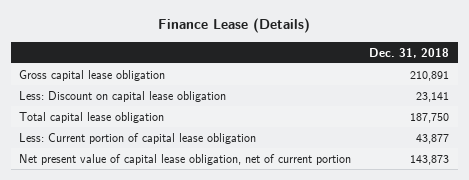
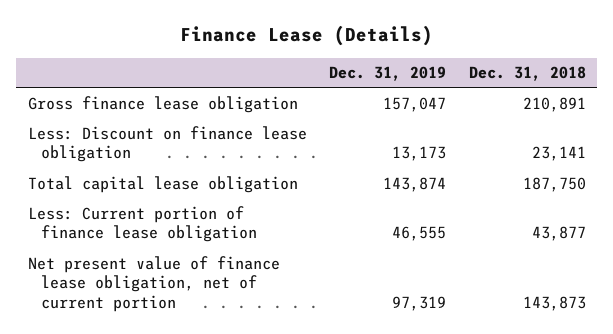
none -> [329,66,447,82] Dec. 31, 2019
[19,69,166,81] Gross capital lease obligation -> [27,95,298,113] Gross finance lease obligation
[19,90,227,102] Less: Discount on capital lease obligation -> [27,125,307,163] Less: Discount on finance lease obligation
[19,132,257,144] Less: Current portion of capital lease obligation -> [27,205,257,243] Less: Current portion of finance lease obligation
[19,153,352,165] Net present value of capital lease obligation, net of current portion -> [27,255,280,313] Net present value of finance lease obligation, net of current portion

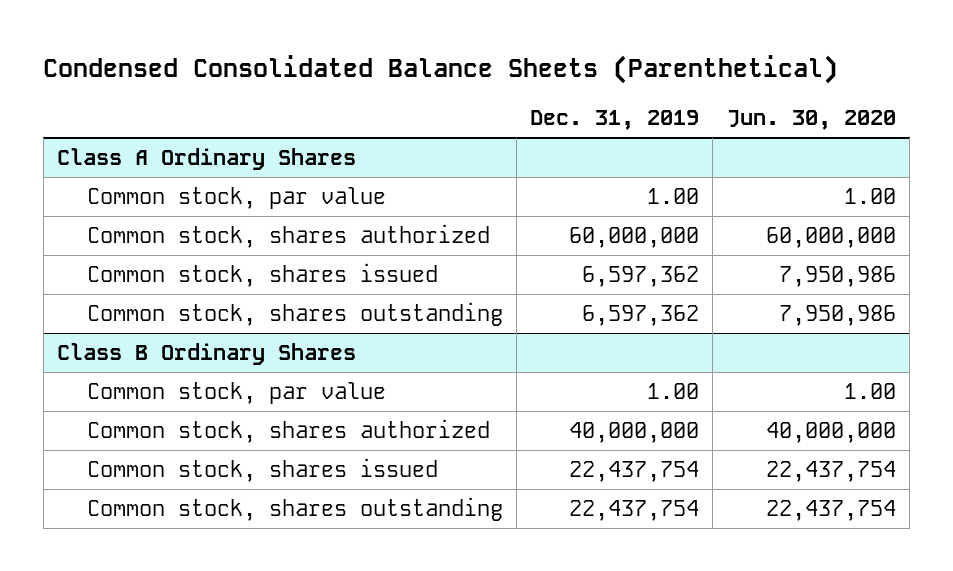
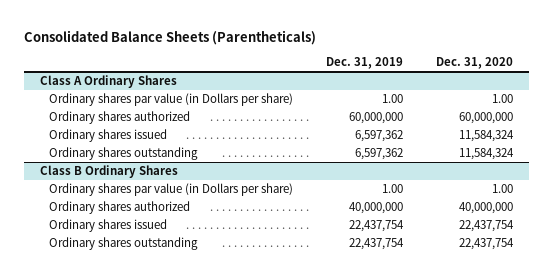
[43,54,839,84] Condensed Consolidated Balance Sheets (Parenthetical) -> [23,29,316,45] Consolidated Balance Sheets (Parentheticals)
[726,109,896,130] Jun. 30, 2020 -> none
none -> [435,57,513,70] Dec. 31, 2020
[86,187,386,210] Common stock, par value -> [48,93,293,107] Ordinary shares par value (in Dollars per share)
[86,224,490,249] Common stock, shares authorized -> [48,111,190,125] Ordinary shares authorized
[86,263,438,288] Common stock, shares issued -> [48,129,167,143] Ordinary shares issued
[86,302,503,327] Common stock, shares outstanding -> [48,147,198,161] Ordinary shares outstanding
[86,382,386,405] Common stock, par value -> [48,183,293,197] Ordinary shares par value (in Dollars per share)
[86,419,490,444] Common stock, shares authorized -> [48,201,190,215] Ordinary shares authorized
[86,458,438,483] Common stock, shares issued -> [48,219,167,233] Ordinary shares issued
[86,497,503,522] Common stock, shares outstanding -> [48,237,198,251] Ordinary shares outstanding

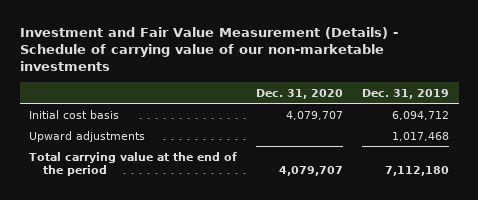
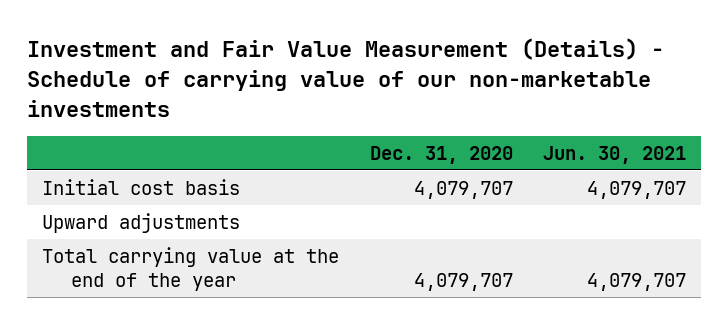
[362,88,450,99] Dec. 31, 2019 -> none
none -> [542,145,686,164] Jun. 30, 2021
[29,151,238,176] Total carrying value at the end of the period -> [42,246,340,291] Total carrying value at the end of the year

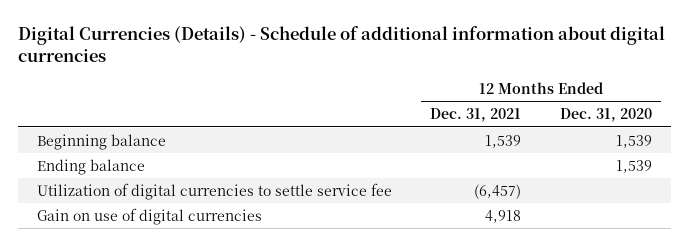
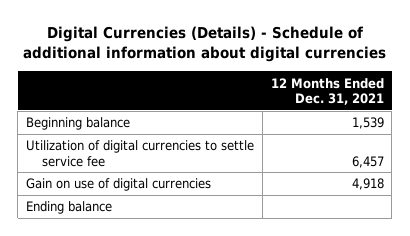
[559,108,652,123] Dec. 31, 2020 -> none
[474,183,522,199] (6,457) -> [351,155,384,168] 6,457
[36,158,145,175] Ending balance -> [26,201,113,215] Ending balance

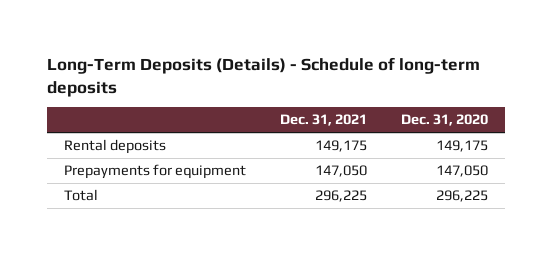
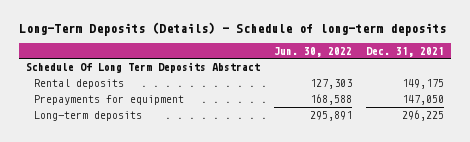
[401,114,489,127] Dec. 31, 2020 -> none
none -> [273,46,352,57] Jun. 30, 2022
none -> [25,62,260,74] Schedule Of Long Term Deposits Abstract
[64,189,99,202] Total -> [34,111,143,122] Long-term deposits

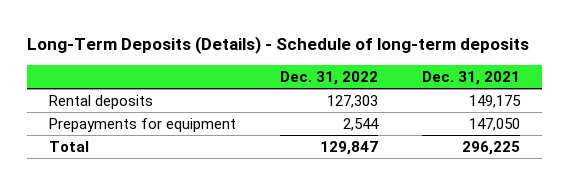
[273,46,352,57] Jun. 30, 2022 -> none
none -> [279,70,378,85] Dec. 31, 2022
[25,62,260,74] Schedule Of Long Term Deposits Abstract -> none
[34,111,143,122] Long-term deposits -> [48,140,89,152] Total

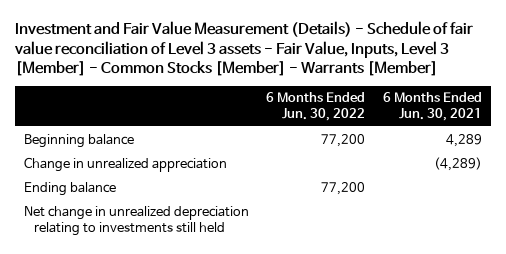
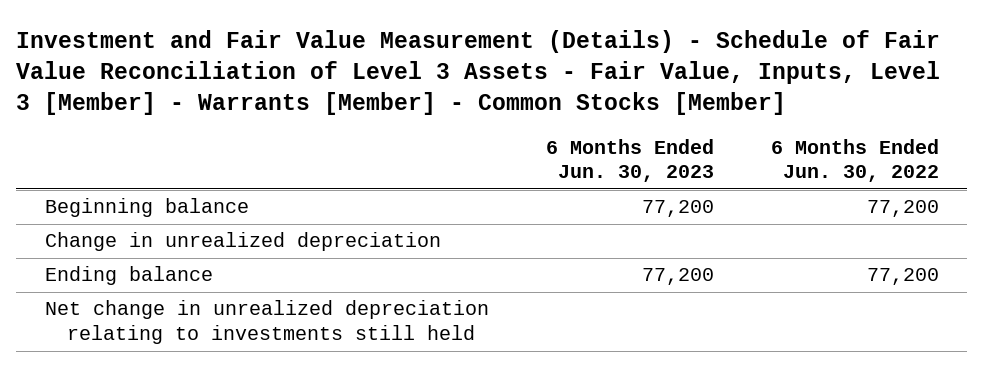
[14,21,474,77] Investment and Fair Value Measurement (Details) - Schedule of fair value reconciliation of Level 3 assets - Fair Value, Inputs, Level 3 [Member] - Common Stocks [Member] - Warrants [Member] -> [16,29,941,116] Investment and Fair Value Measurement (Details) - Schedule of Fair Value Reconciliation of Level 3 Assets - Fair Value, Inputs, Level 3 [Member] - Warrants [Member] - Common Stocks [Member]
[383,92,483,122] 6 Months Ended Jun. 30, 2021 -> none
none -> [545,138,714,183] 6 Months Ended Jun. 30, 2023
[23,156,227,172] Change in unrealized appreciation -> [44,232,441,252] Change in unrealized depreciation

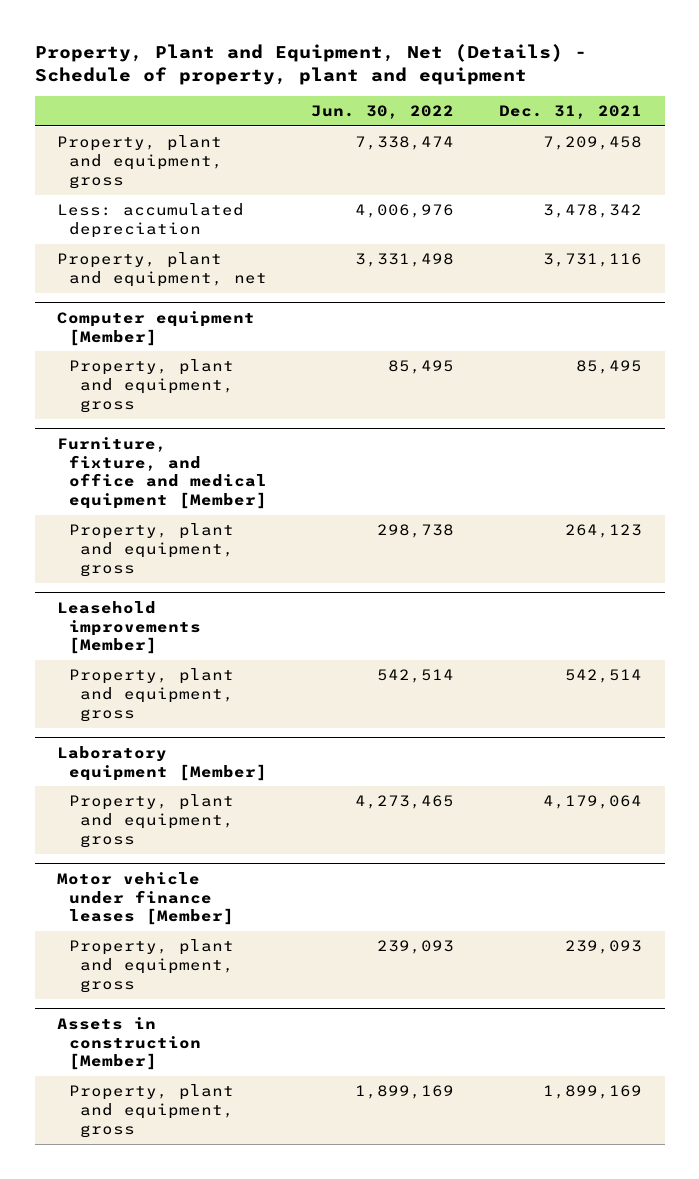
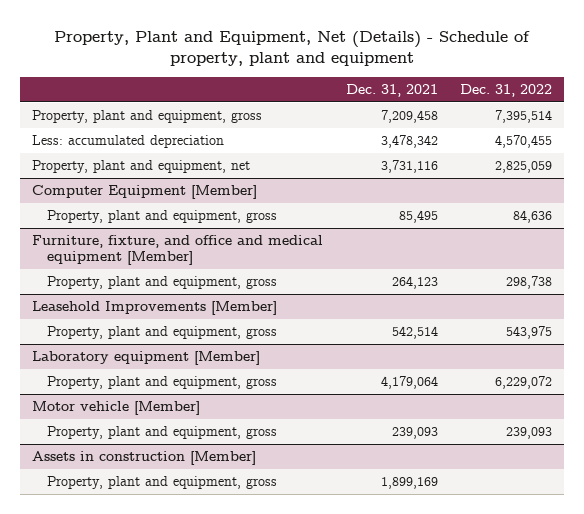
[311,105,455,120] Jun. 30, 2022 -> none
none -> [460,84,553,98] Dec. 31, 2022
[56,310,255,346] Computer equipment [Member] -> [31,185,257,200] Computer Equipment [Member]
[56,600,201,655] Leasehold improvements [Member] -> [31,301,277,316] Leasehold Improvements [Member]
[56,871,234,926] Motor vehicle under finance leases [Member] -> [31,401,200,416] Motor vehicle [Member]

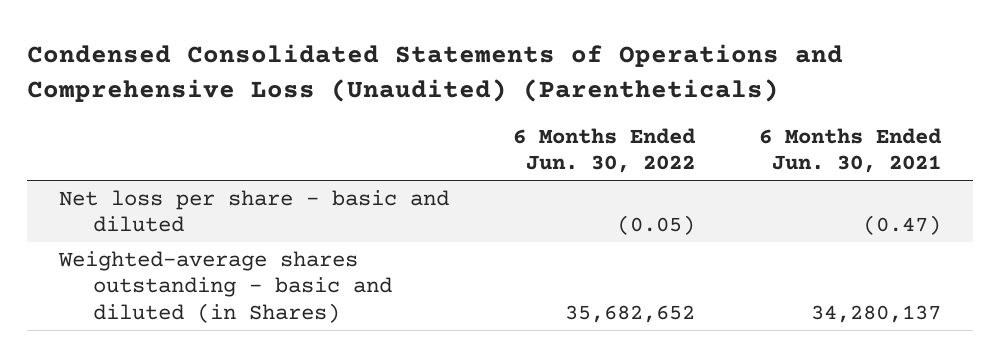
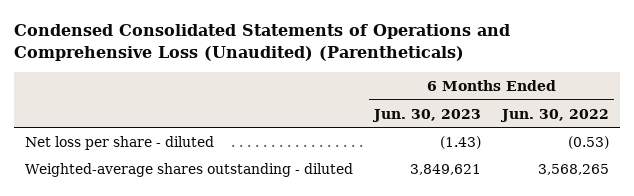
[758,127,942,174] 6 Months Ended Jun. 30, 2021 -> none
none -> [371,108,481,122] Jun. 30, 2023
[58,189,449,233] Net loss per share - basic and diluted -> [24,135,214,150] Net loss per share - diluted
[616,215,695,236] (0.05) -> [568,135,610,149] (0.53)
[57,250,392,324] Weighted-average shares outstanding - basic and diluted (in Shares) -> [24,162,353,177] Weighted-average shares outstanding - diluted
[564,305,695,324] 35,682,652 -> [538,163,610,175] 3,568,265

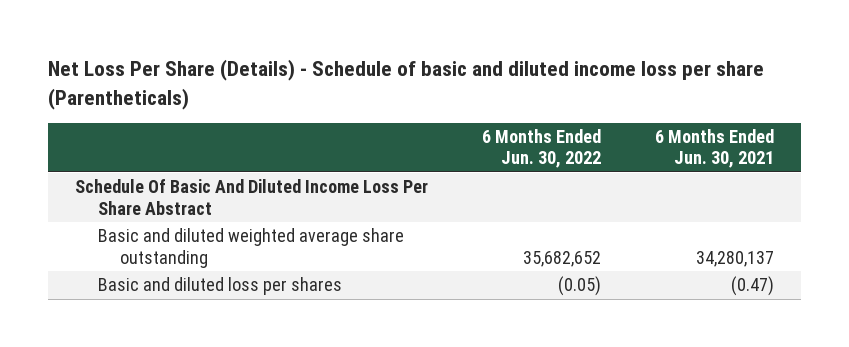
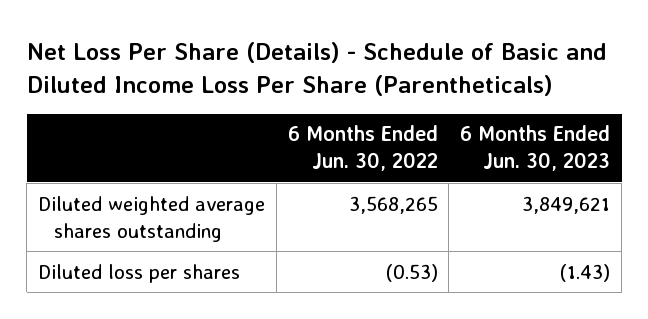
[48,59,765,110] Net Loss Per Share (Details) - Schedule of basic and diluted income loss per share (Parentheticals) -> [26,41,607,96] Net Loss Per Share (Details) - Schedule of Basic and Diluted Income Loss Per Share (Parentheticals)
[654,129,774,169] 6 Months Ended Jun. 30, 2021 -> none
none -> [460,125,611,172] 6 Months Ended Jun. 30, 2023
[75,179,429,215] Schedule Of Basic And Diluted Income Loss Per Share Abstract -> none
[97,228,404,268] Basic and diluted weighted average share outstanding -> [38,195,266,242] Diluted weighted average shares outstanding
[522,250,601,267] 35,682,652 -> [348,195,438,214] 3,568,265
[97,277,342,296] Basic and diluted loss per shares -> [38,263,241,283] Diluted loss per shares
[557,276,601,297] (0.05) -> [385,263,438,282] (0.53)

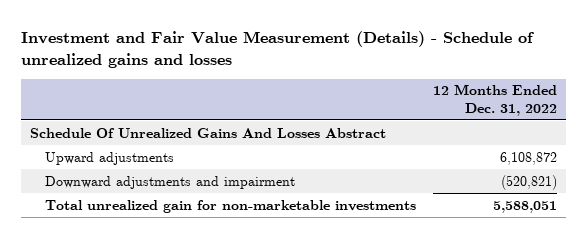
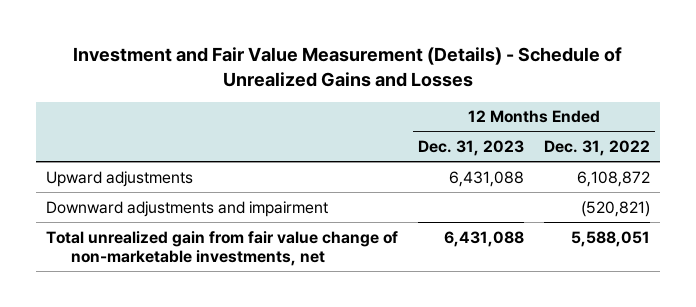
[21,31,535,68] Investment and Fair Value Measurement (Details) - Schedule of unrealized gains and losses -> [72,46,622,87] Investment and Fair Value Measurement (Details) - Schedule of Unrealized Gains and Losses
none -> [417,139,524,156] Dec. 31, 2023
[30,127,387,138] Schedule Of Unrealized Gains And Losses Abstract -> none
[45,199,417,213] Total unrealized gain for non-marketable investments -> [45,230,398,266] Total unrealized gain from fair value change of non-marketable investments, net

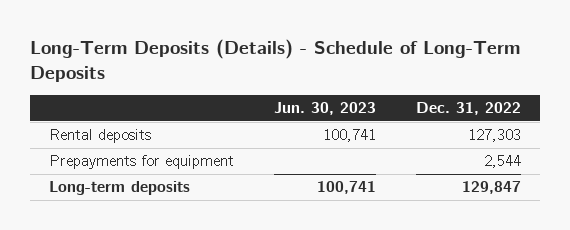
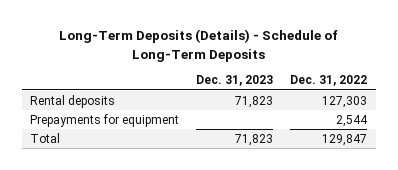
[274,102,377,116] Jun. 30, 2023 -> none
none -> [196,75,274,87] Dec. 31, 2023
[49,181,191,196] Long-term deposits -> [30,132,61,143] Total

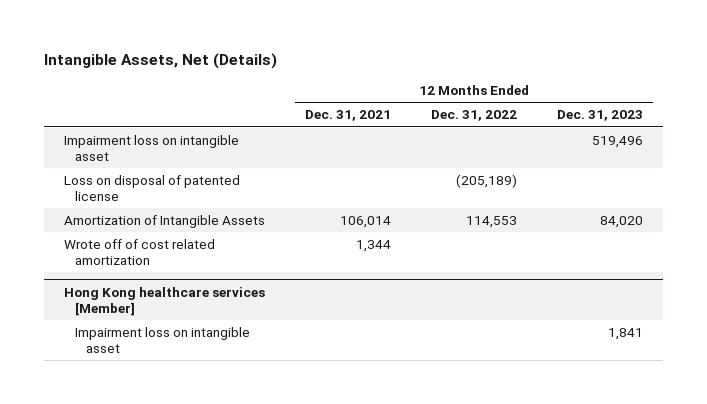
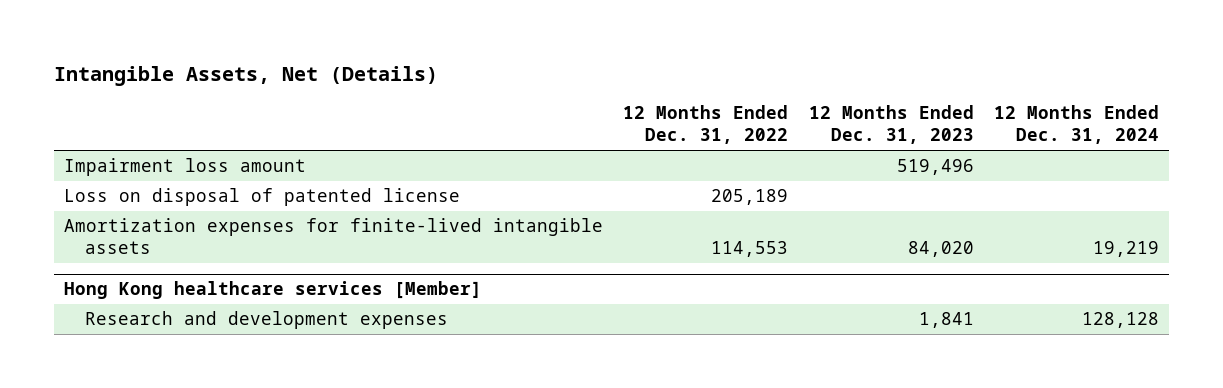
[305,110,392,122] Dec. 31, 2021 -> none
none -> [994,105,1160,145] 12 Months Ended Dec. 31, 2024
[64,238,216,265] Wrote off of cost related amortization -> none
[64,134,240,161] Impairment loss on intangible asset -> [63,158,306,177] Impairment loss amount
[455,173,517,188] (205,189) -> [711,189,789,206] 205,189
[64,214,266,228] Amortization of Intangible Assets -> [63,218,603,255] Amortization expenses for finite-lived intangible assets
[75,326,251,353] Impairment loss on intangible asset -> [85,311,449,330] Research and development expenses

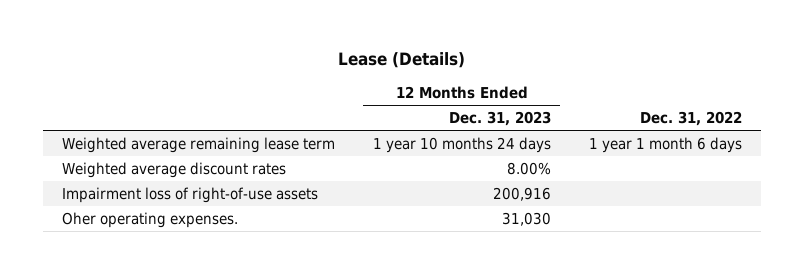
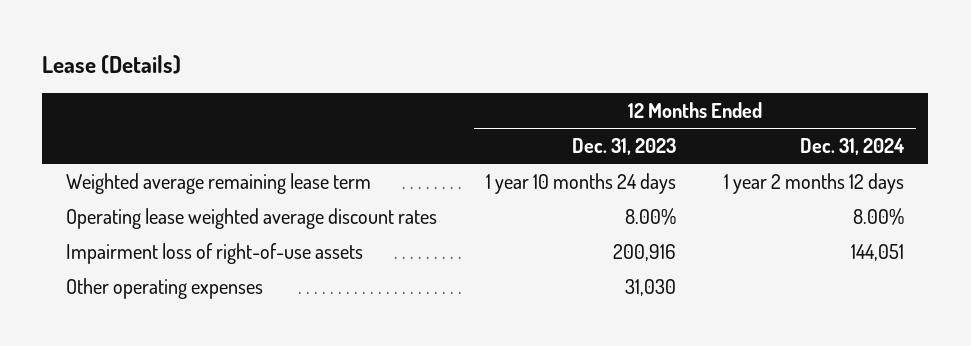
[639,111,742,127] Dec. 31, 2022 -> none
none -> [800,138,906,156] Dec. 31, 2024
[61,161,286,178] Weighted average discount rates -> [66,207,438,229] Operating lease weighted average discount rates
[61,211,238,228] Oher operating expenses. -> [66,277,264,299] Other operating expenses

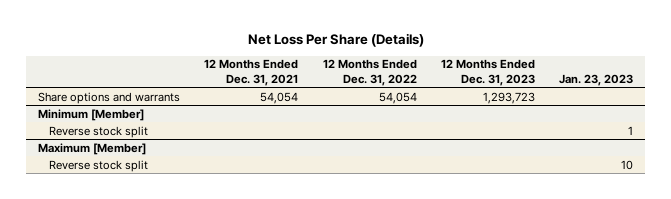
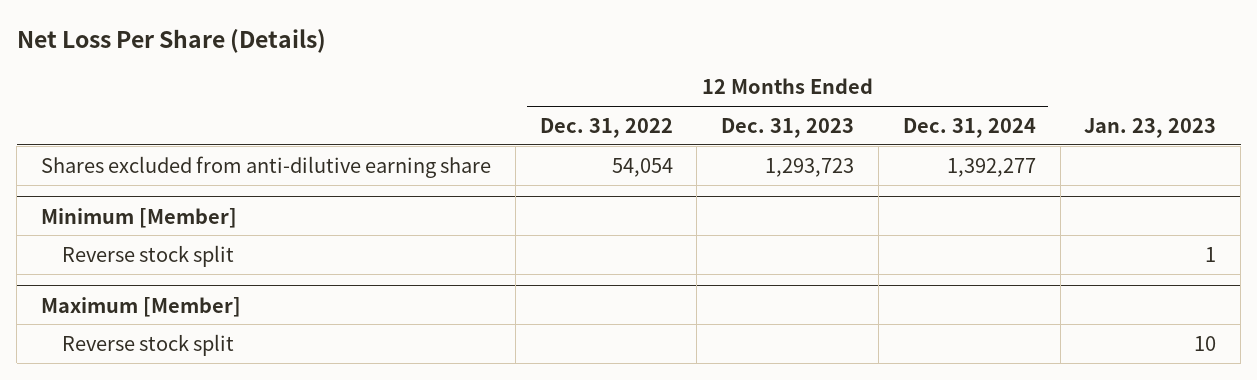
[204,59,299,86] 12 Months Ended Dec. 31, 2021 -> none
none -> [902,117,1036,138] Dec. 31, 2024
[38,91,181,104] Share options and warrants -> [40,155,491,178] Shares excluded from anti-dilutive earning share

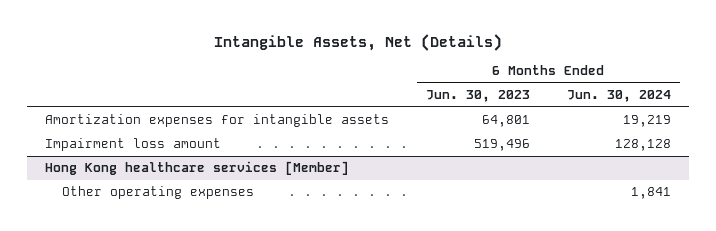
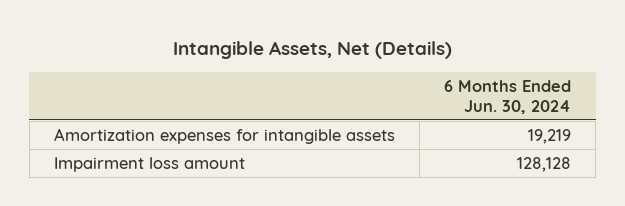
[425,90,530,103] Jun. 30, 2023 -> none
[45,161,350,176] Hong Kong healthcare services [Member] -> none
[62,186,255,200] Other operating expenses -> none

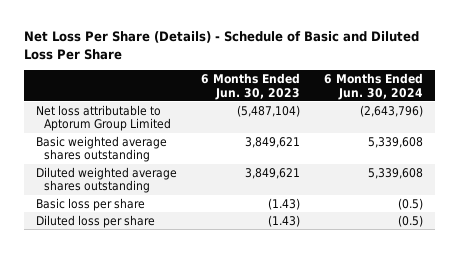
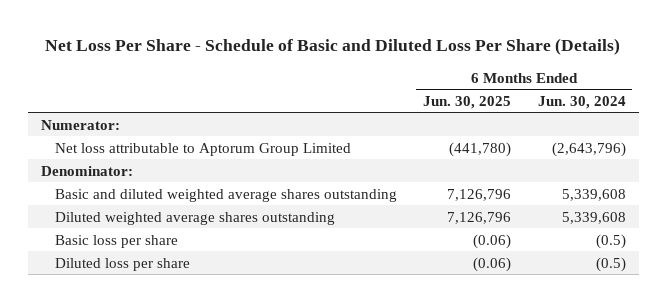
[23,31,419,61] Net Loss Per Share (Details) - Schedule of Basic and Diluted Loss Per Share -> [45,37,621,55] Net Loss Per Share - Schedule of Basic and Diluted Loss Per Share (Details)
[201,73,301,100] 6 Months Ended Jun. 30, 2023 -> none
none -> [423,95,512,109] Jun. 30, 2025
none -> [40,119,120,130] Numerator:
none -> [40,165,133,176] Denominator:
[35,135,167,163] Basic weighted average shares outstanding -> [54,188,397,202] Basic and diluted weighted average shares outstanding

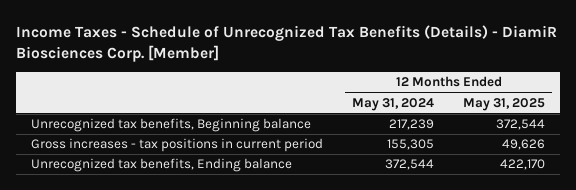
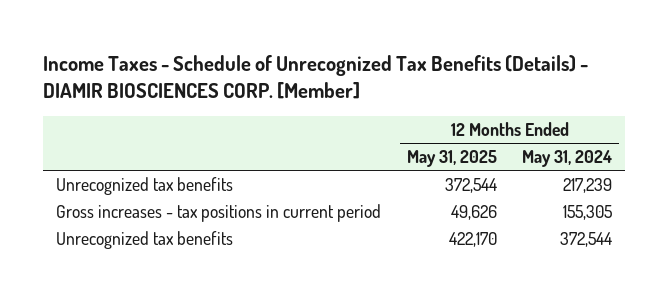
[16,25,558,63] Income Taxes - Schedule of Unrecognized Tax Benefits (Details) - DiamiR Biosciences Corp. [Member] -> [43,54,589,100] Income Taxes - Schedule of Unrecognized Tax Benefits (Details) - DIAMIR BIOSCIENCES CORP. [Member]
[30,118,311,133] Unrecognized tax benefits, Beginning balance -> [56,177,234,196] Unrecognized tax benefits
[30,158,292,173] Unrecognized tax benefits, Ending balance -> [56,231,234,250] Unrecognized tax benefits

